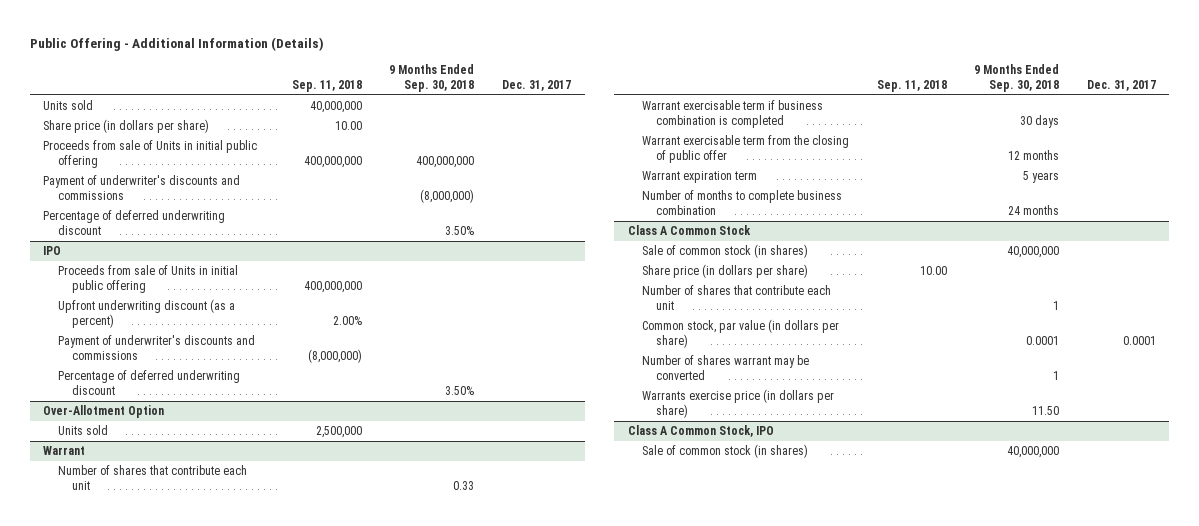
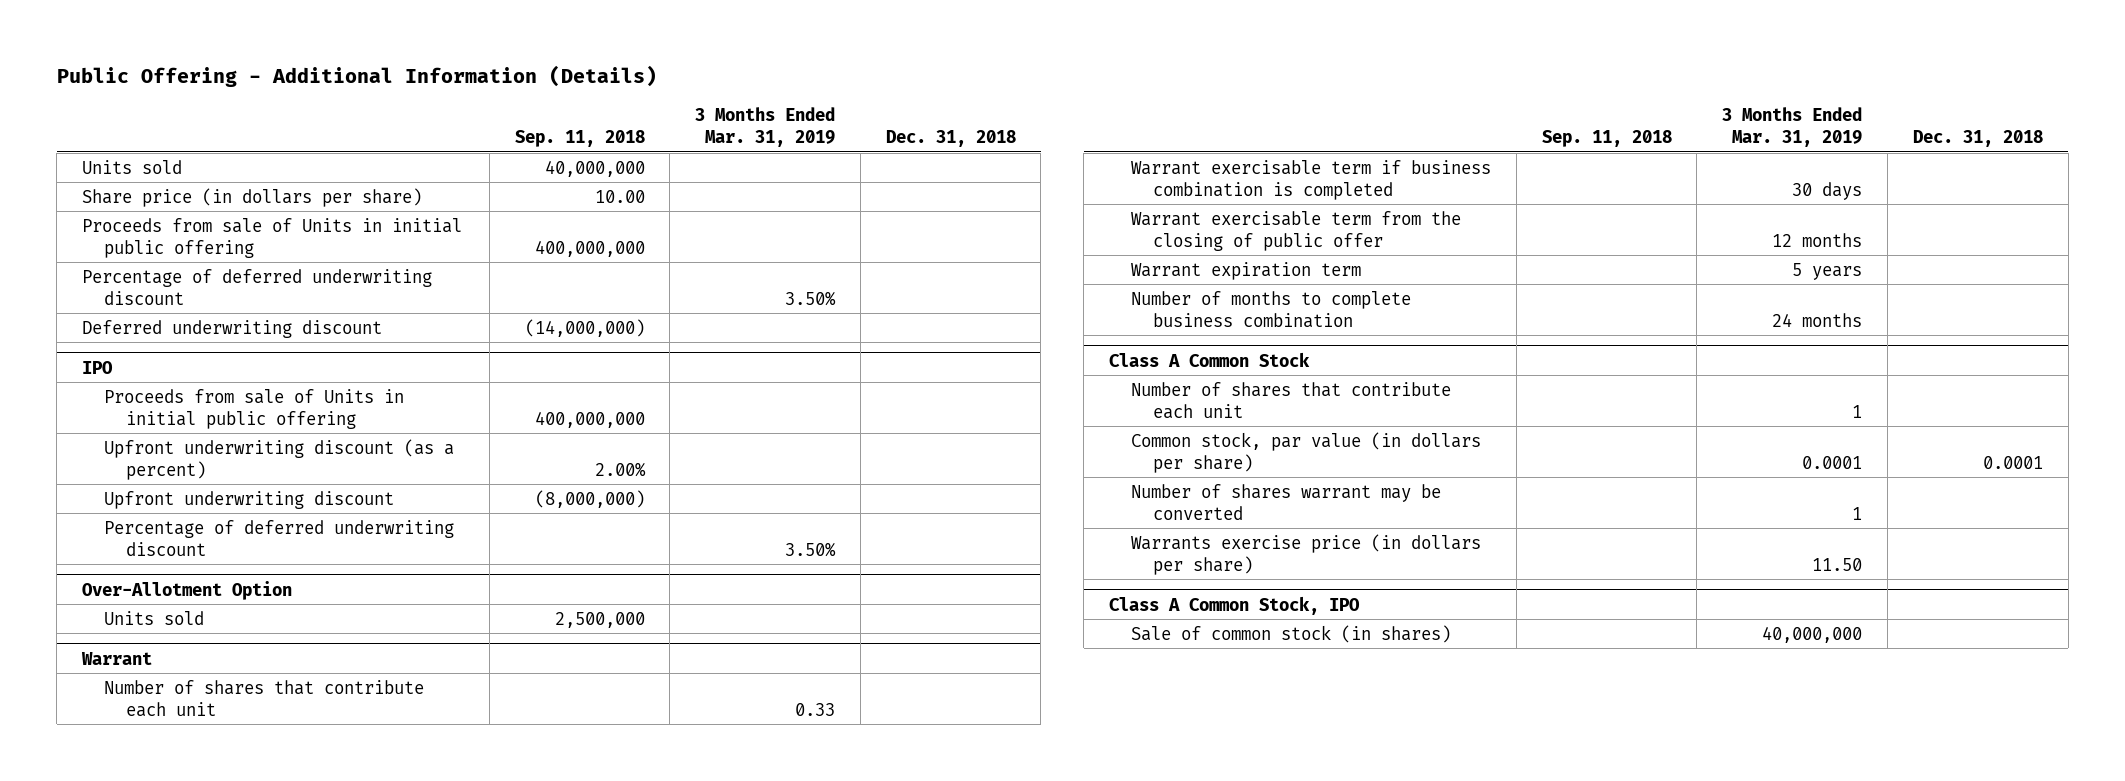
[389,64,475,93] 9 Months Ended Sep. 30, 2018 -> none
[501,80,571,92] Dec. 31, 2017 -> none
none -> [695,107,836,148] 3 Months Ended Mar. 31, 2019
none -> [885,130,1016,148] Dec. 31, 2018
[43,175,241,201] Payment of underwriter's discounts and commissions -> none
none -> [82,319,383,338] Deferred underwriting discount
[57,335,255,361] Payment of underwriter's discounts and commissions -> [103,490,394,509] Upfront underwriting discount
[642,244,809,259] Sale of common stock (in shares) -> none
[642,264,809,279] Share price (in dollars per share) -> none

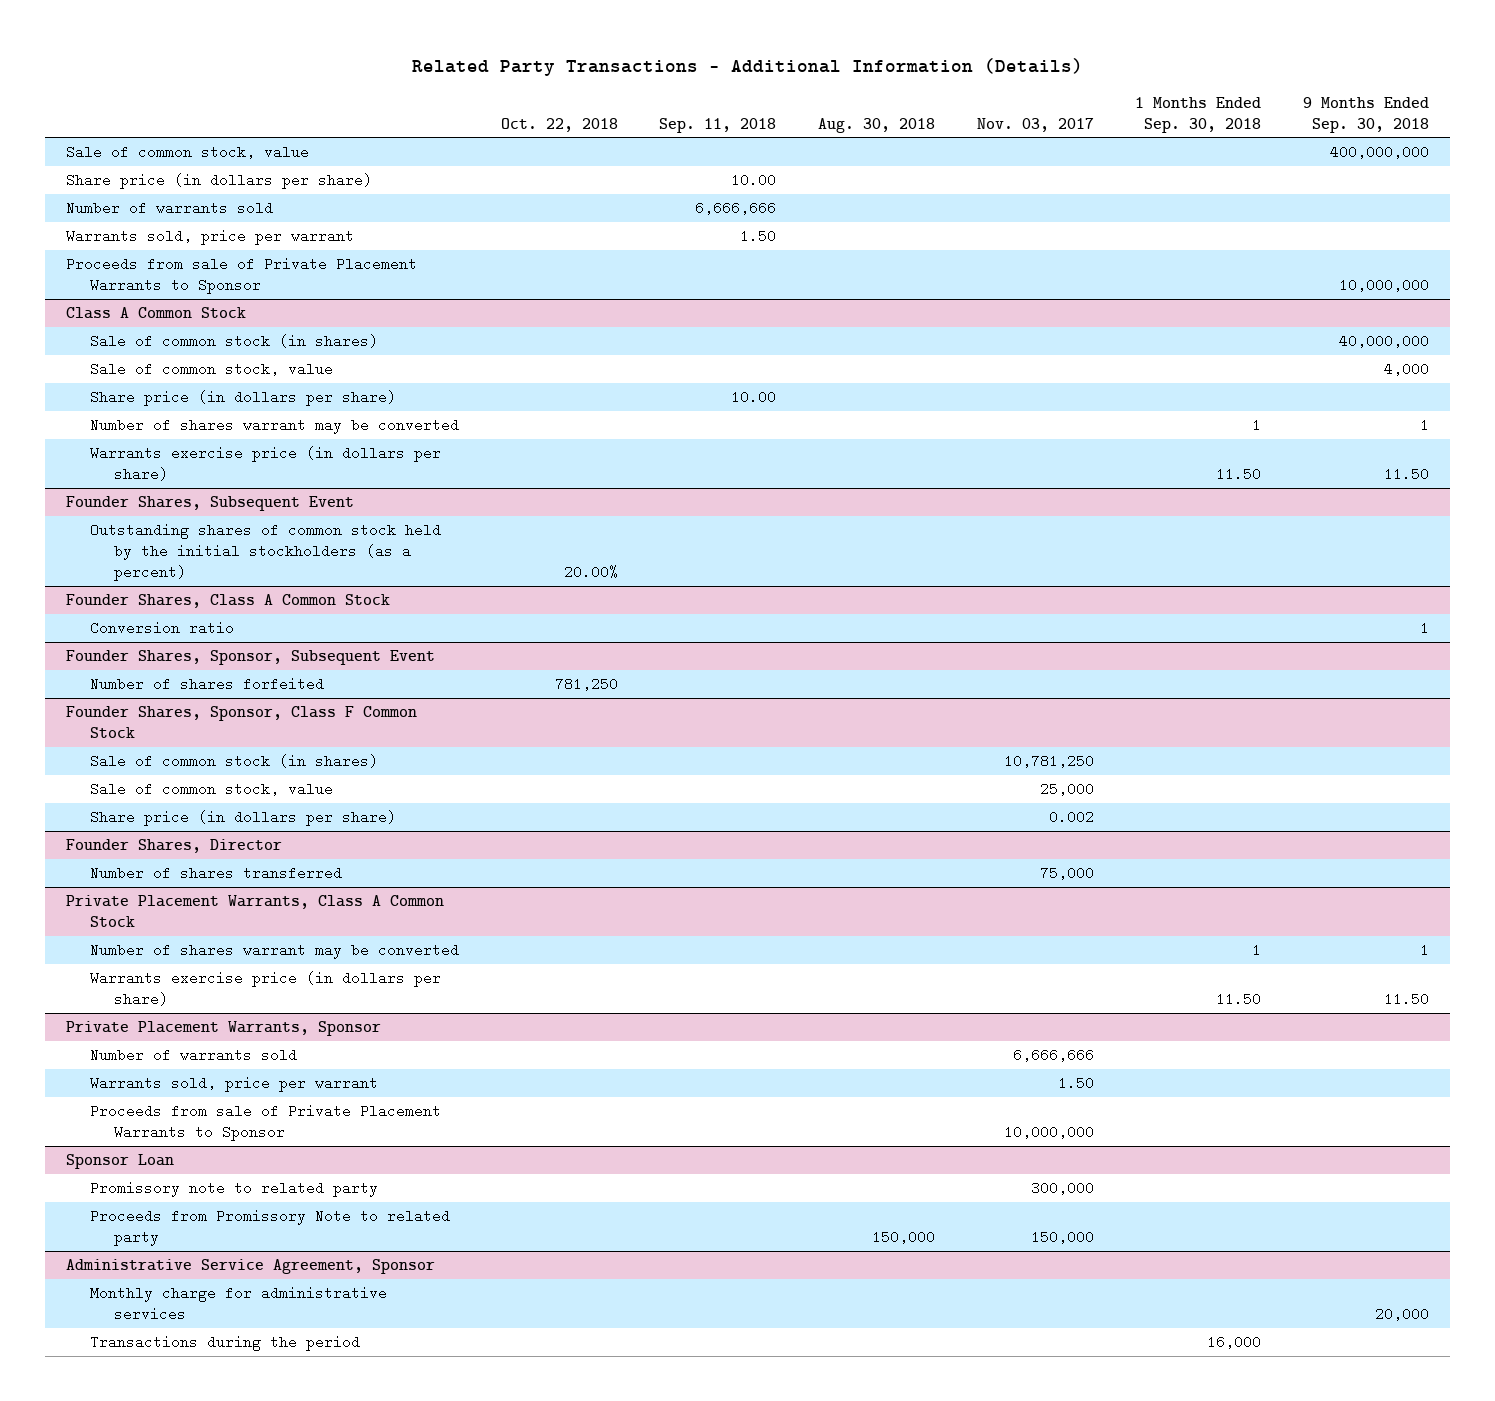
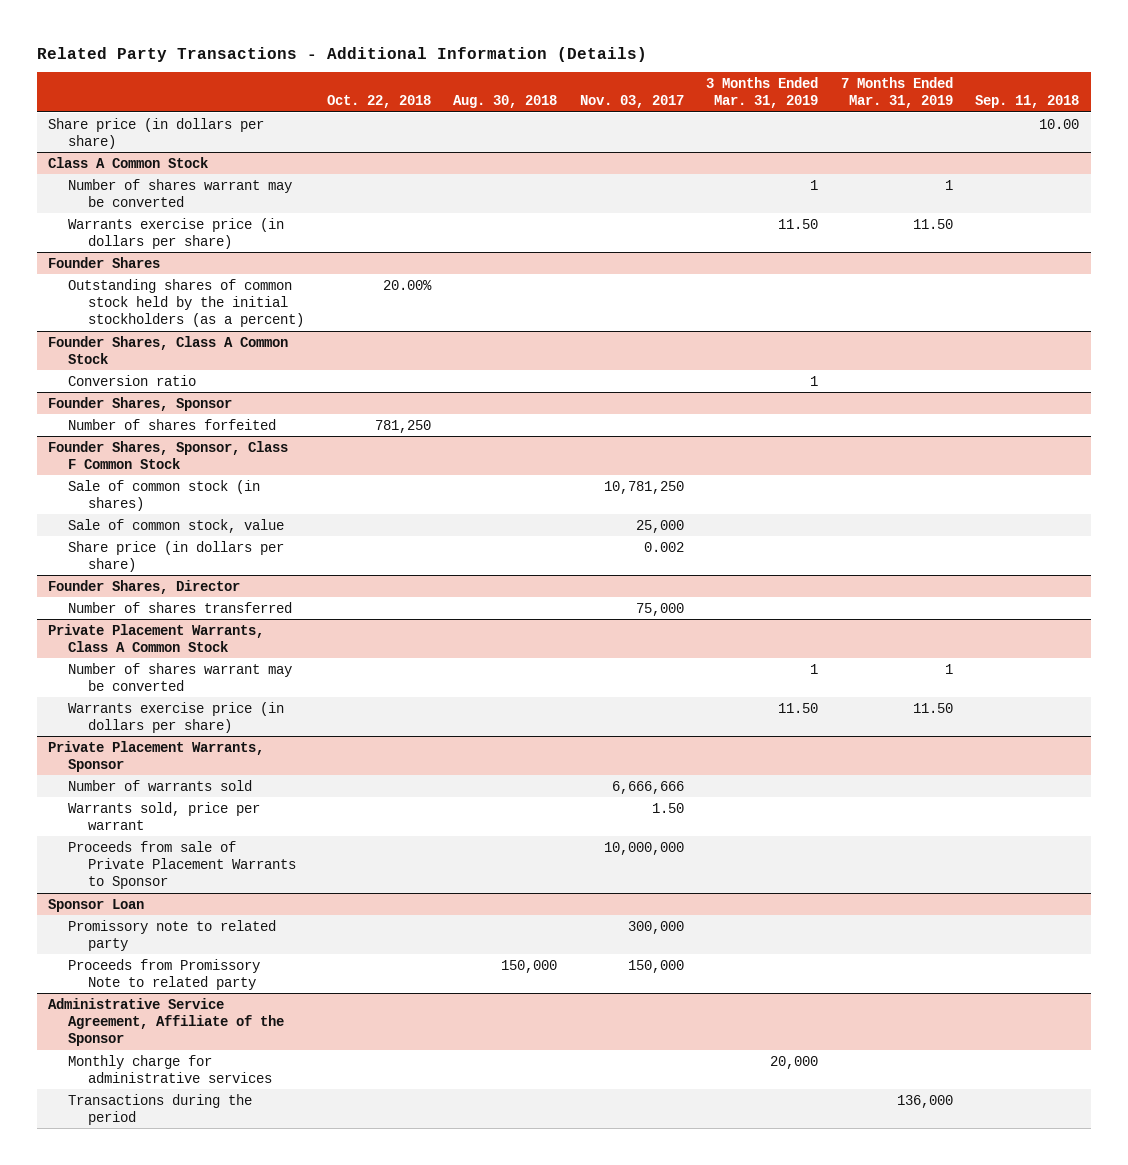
[1135,96,1262,133] 1 Months Ended Sep. 30, 2018 -> none
[1303,96,1430,133] 9 Months Ended Sep. 30, 2018 -> none
none -> [706,77,819,109] 3 Months Ended Mar. 31, 2019
none -> [840,77,953,109] 7 Months Ended Mar. 31, 2019
[66,144,310,159] Sale of common stock, value -> none
[66,200,274,215] Number of warrants sold -> none
[66,228,355,245] Warrants sold, price per warrant -> none
[66,256,418,295] Proceeds from sale of Private Placement Warrants to Sponsor -> none
[89,333,378,348] Sale of common stock (in shares) -> none
[89,361,333,376] Sale of common stock, value -> none
[89,389,396,406] Share price (in dollars per share) -> none
[66,495,355,511] Founder Shares, Subsequent Event -> [48,256,161,268] Founder Shares
[66,649,436,665] Founder Shares, Sponsor, Subsequent Event -> [48,396,233,411] Founder Shares, Sponsor
[66,1258,436,1274] Administrative Service Agreement, Sponsor -> [48,997,285,1047] Administrative Service Agreement, Affiliate of the Sponsor

